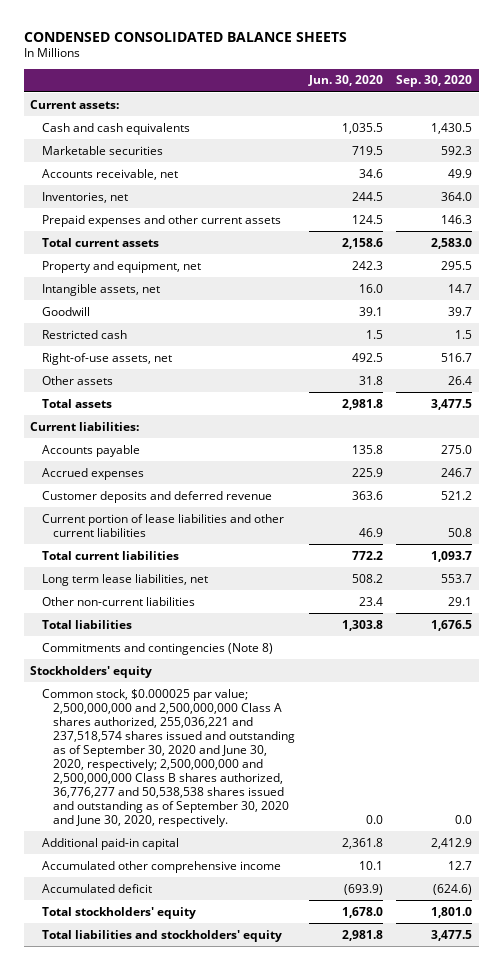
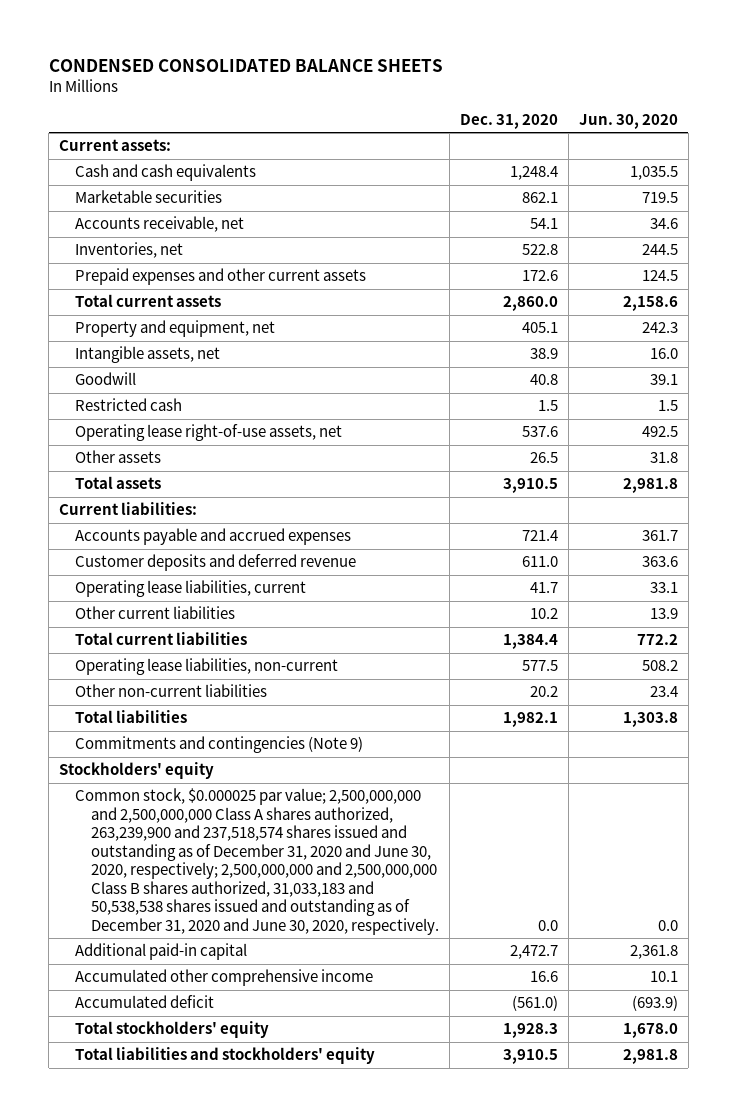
[396,75,473,88] Sep. 30, 2020 -> none
none -> [459,114,558,130] Dec. 31, 2020
[41,352,172,365] Right-of-use assets, net -> [75,424,343,442] Operating lease right-of-use assets, net
[41,444,140,457] Accounts payable -> none
[41,467,144,480] Accrued expenses -> none
none -> [75,528,352,546] Accounts payable and accrued expenses
[41,513,284,537] Current portion of lease liabilities and other current liabilities -> none
none -> [75,580,307,598] Operating lease liabilities, current
none -> [75,606,236,620] Other current liabilities
[41,573,208,586] Long term lease liabilities, net -> [75,658,339,676] Operating lease liabilities, non-current
[41,642,273,655] Commitments and contingencies (Note 8) -> [75,736,364,754] Commitments and contingencies (Note 9)
[41,688,296,827] Common stock, $0.000025 par value; 2,500,000,000 and 2,500,000,000 Class A shares authorized, 255,036,221 and 237,518,574 shares issued and outstanding as of September 30, 2020 and June 30, 2020, respectively; 2,500,000,000 and 2,500,000,000 Class B shares authorized, 36,776,277 and 50,538,538 shares issued and outstanding as of September 30, 2020 and June 30, 2020, respectively. -> [75,788,439,935] Common stock, $0.000025 par value; 2,500,000,000 and 2,500,000,000 Class A shares authorized, 263,239,900 and 237,518,574 shares issued and outstanding as of December 31, 2020 and June 30, 2020, respectively; 2,500,000,000 and 2,500,000,000 Class B shares authorized, 31,033,183 and 50,538,538 shares issued and outstanding as of December 31, 2020 and June 30, 2020, respectively.

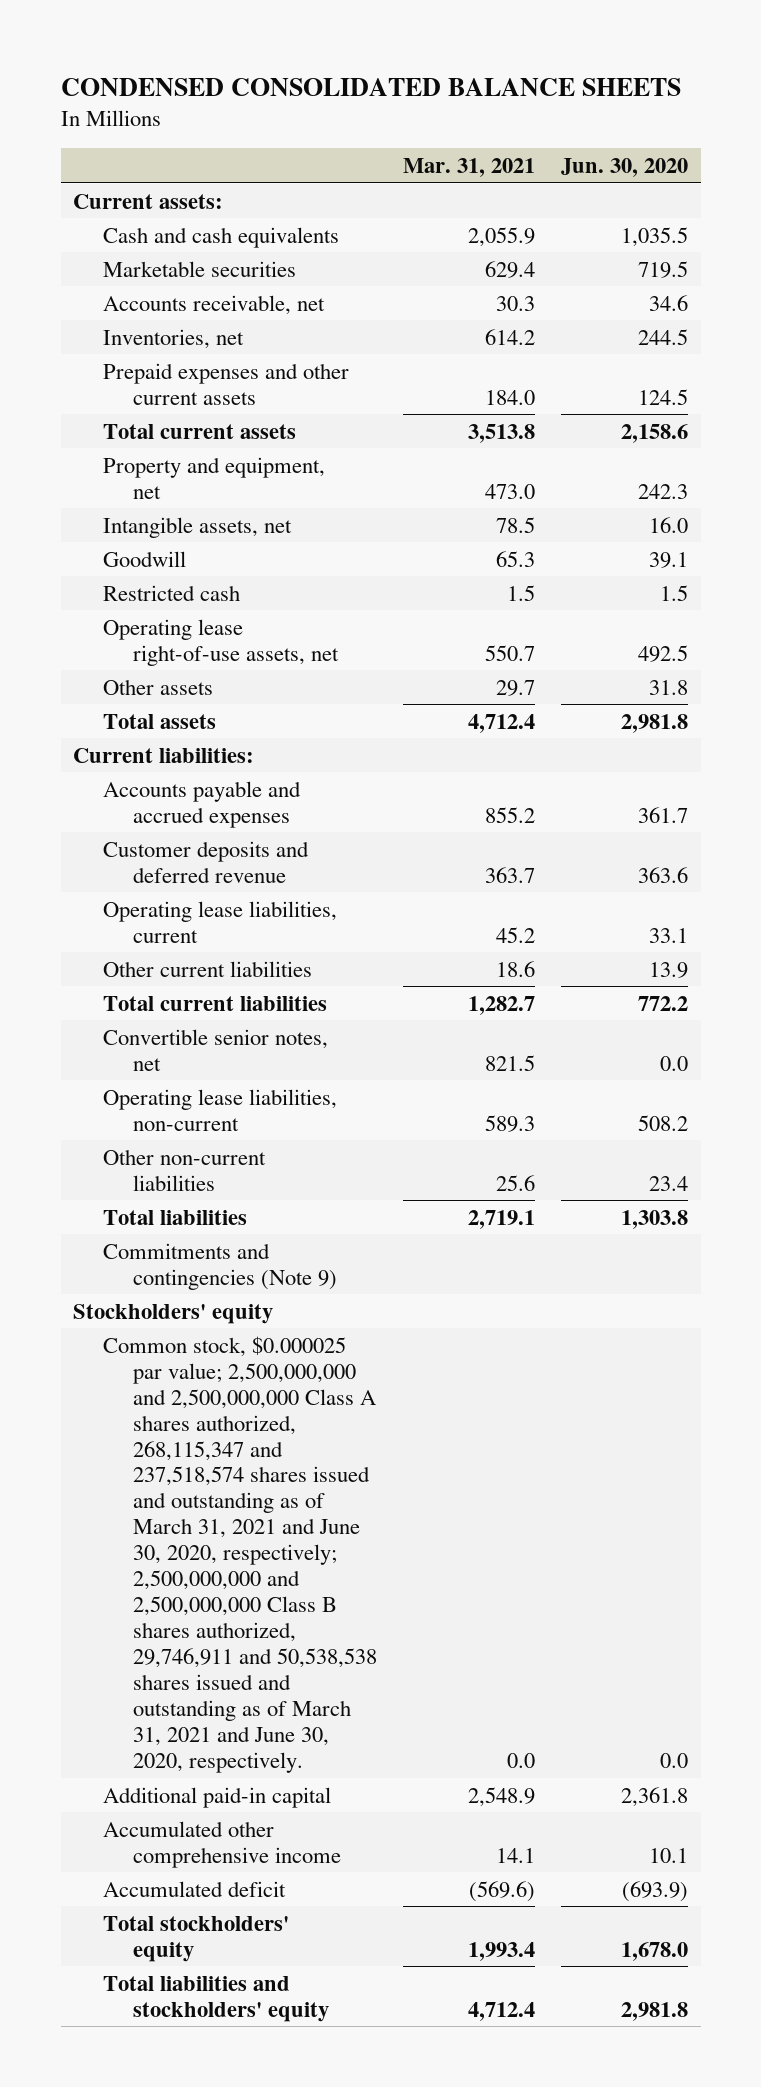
[459,114,558,130] Dec. 31, 2020 -> none
none -> [403,158,536,178] Mar. 31, 2021
none -> [103,1028,329,1071] Convertible senior notes, net
[75,788,439,935] Common stock, $0.000025 par value; 2,500,000,000 and 2,500,000,000 Class A shares authorized, 263,239,900 and 237,518,574 shares issued and outstanding as of December 31, 2020 and June 30, 2020, respectively; 2,500,000,000 and 2,500,000,000 Class B shares authorized, 31,033,183 and 50,538,538 shares issued and outstanding as of December 31, 2020 and June 30, 2020, respectively. -> [103,1335,378,1774] Common stock, $0.000025 par value; 2,500,000,000 and 2,500,000,000 Class A shares authorized, 268,115,347 and 237,518,574 shares issued and outstanding as of March 31, 2021 and June 30, 2020, respectively; 2,500,000,000 and 2,500,000,000 Class B shares authorized, 29,746,911 and 50,538,538 shares issued and outstanding as of March 31, 2021 and June 30, 2020, respectively.

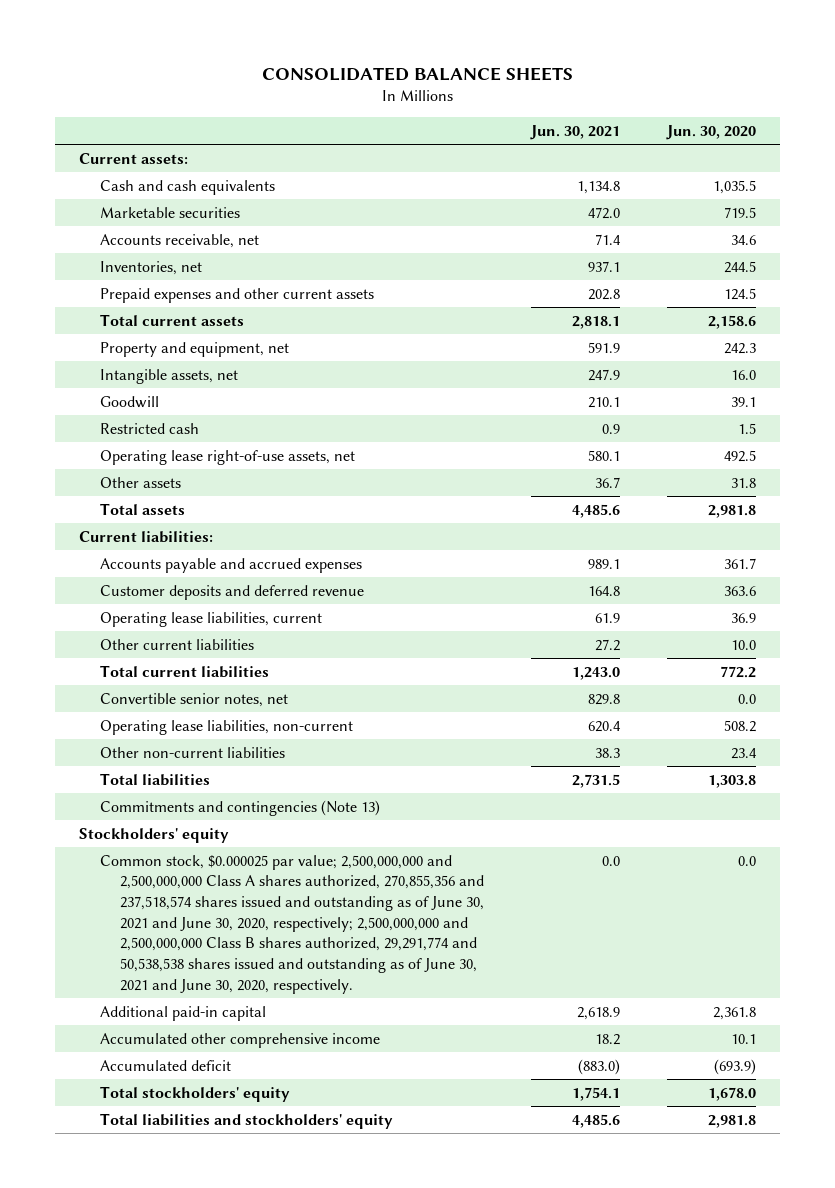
[60,77,681,96] CONDENSED CONSOLIDATED BALANCE SHEETS -> [261,66,573,81] CONSOLIDATED BALANCE SHEETS
[403,158,536,178] Mar. 31, 2021 -> none
none -> [530,125,621,141] Jun. 30, 2021
[648,927,688,943] 33.1 -> [731,612,757,623] 36.9
[648,961,688,978] 13.9 -> [731,639,757,650] 10.0
[103,1242,338,1290] Commitments and contingencies (Note 9) -> [99,799,380,816] Commitments and contingencies (Note 13)
[103,1335,378,1774] Common stock, $0.000025 par value; 2,500,000,000 and 2,500,000,000 Class A shares authorized, 268,115,347 and 237,518,574 shares issued and outstanding as of March 31, 2021 and June 30, 2020, respectively; 2,500,000,000 and 2,500,000,000 Class B shares authorized, 29,746,911 and 50,538,538 shares issued and outstanding as of March 31, 2021 and June 30, 2020, respectively. -> [99,854,485,994] Common stock, $0.000025 par value; 2,500,000,000 and 2,500,000,000 Class A shares authorized, 270,855,356 and 237,518,574 shares issued and outstanding as of June 30, 2021 and June 30, 2020, respectively; 2,500,000,000 and 2,500,000,000 Class B shares authorized, 29,291,774 and 50,538,538 shares issued and outstanding as of June 30, 2021 and June 30, 2020, respectively.

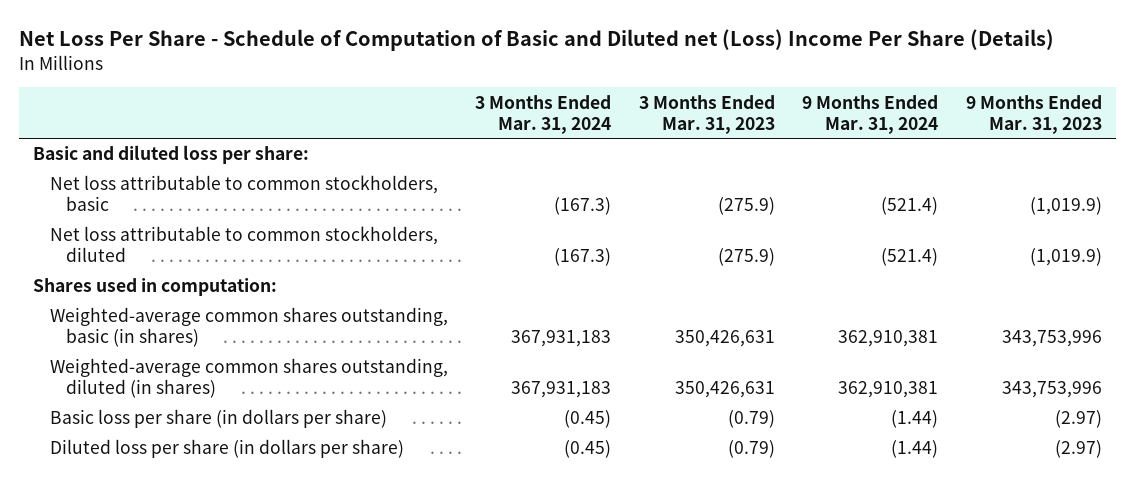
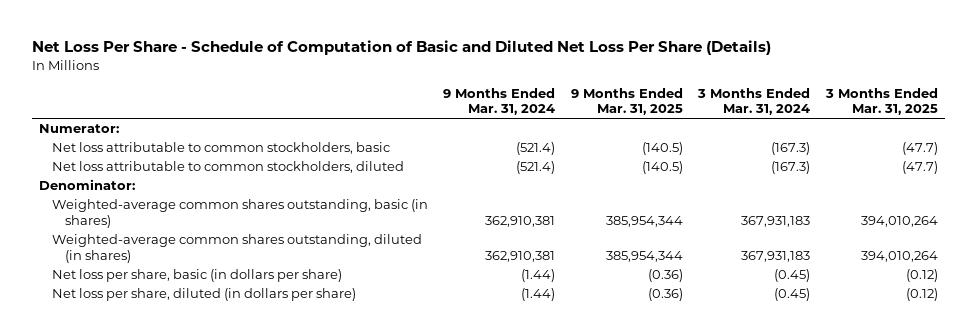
[19,29,1055,52] Net Loss Per Share - Schedule of Computation of Basic and Diluted net (Loss) Income Per Share (Details) -> [31,40,771,56] Net Loss Per Share - Schedule of Computation of Basic and Diluted Net Loss Per Share (Details)
[638,94,775,134] 3 Months Ended Mar. 31, 2023 -> none
[966,94,1103,134] 9 Months Ended Mar. 31, 2023 -> none
none -> [570,87,683,116] 9 Months Ended Mar. 31, 2025
none -> [824,87,938,116] 3 Months Ended Mar. 31, 2025
[33,145,310,165] Basic and diluted loss per share: -> [39,124,120,134] Numerator:
[33,278,278,297] Shares used in computation: -> [39,179,136,191] Denominator:
[49,409,387,429] Basic loss per share (in dollars per share) -> [52,269,343,283] Net loss per share, basic (in dollars per share)
[49,439,404,459] Diluted loss per share (in dollars per share) -> [52,288,357,302] Net loss per share, diluted (in dollars per share)

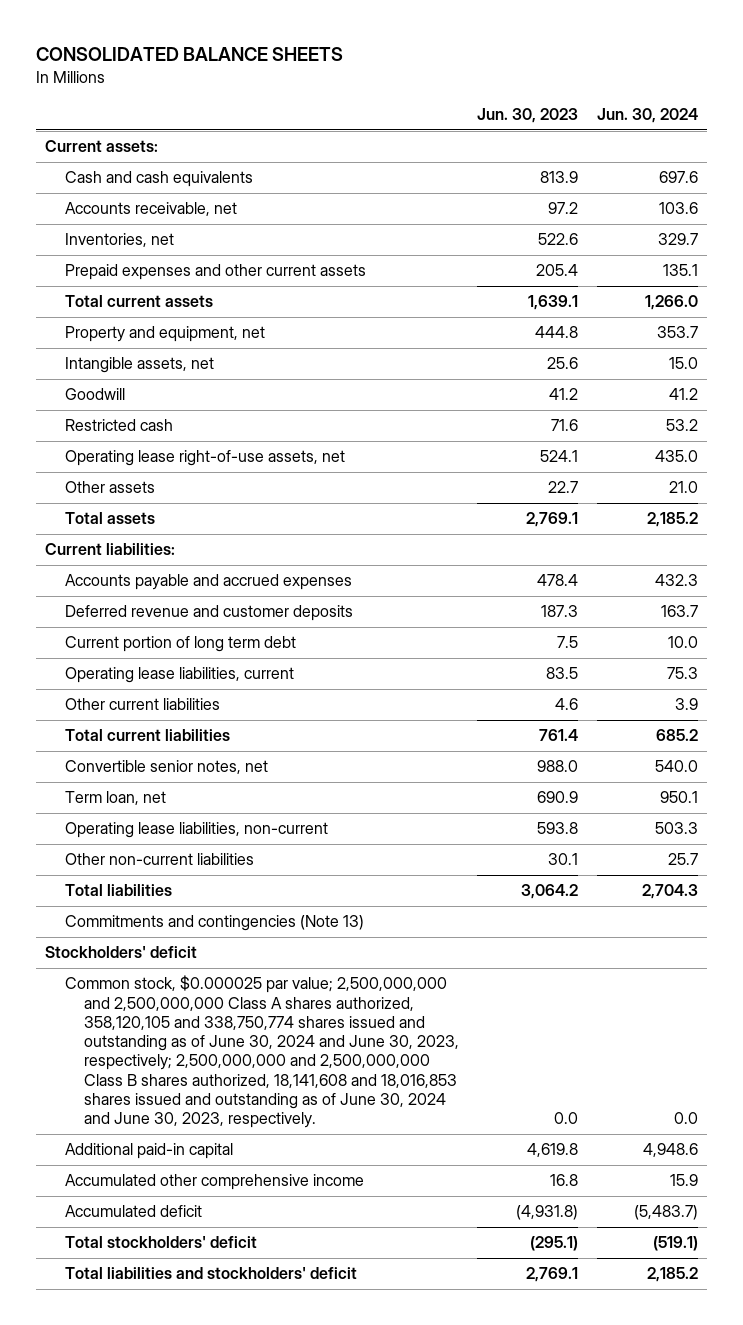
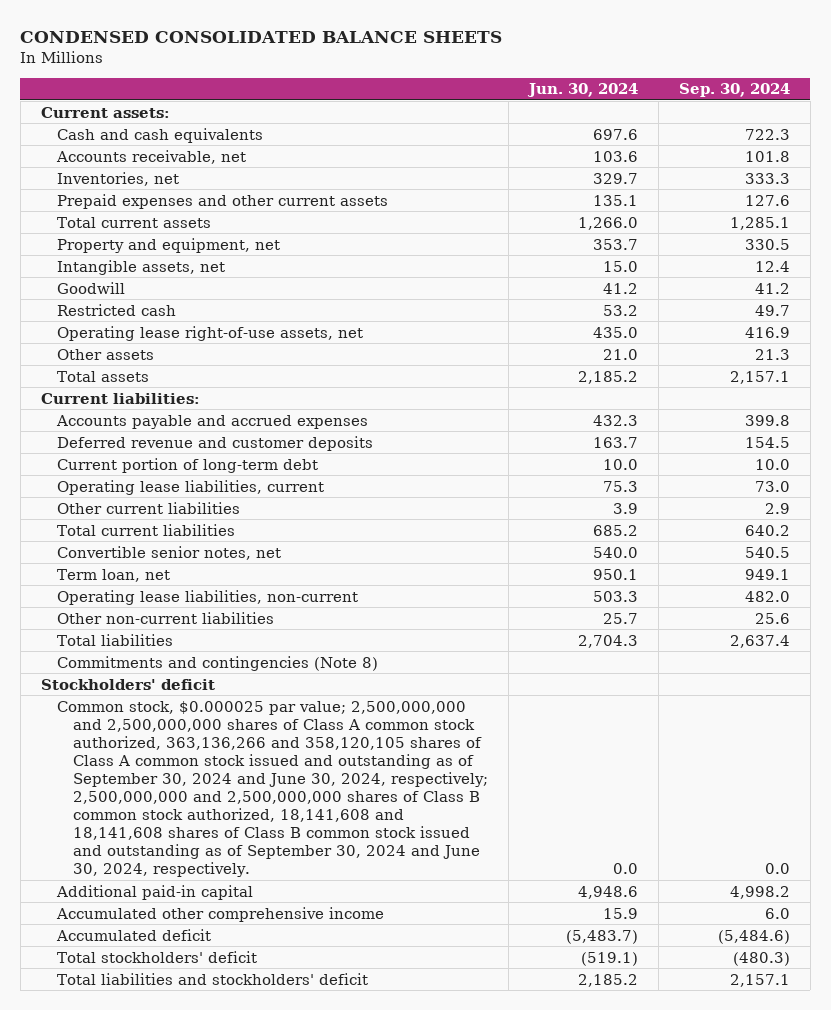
[36,46,344,61] CONSOLIDATED BALANCE SHEETS -> [20,31,503,44] CONDENSED CONSOLIDATED BALANCE SHEETS
[477,107,579,123] Jun. 30, 2023 -> none
none -> [678,83,790,98] Sep. 30, 2024
[64,636,296,653] Current portion of long term debt -> [56,457,318,473] Current portion of long-term debt
[64,915,364,932] Commitments and contingencies (Note 13) -> [56,655,378,671] Commitments and contingencies (Note 8)
[64,975,460,1129] Common stock, $0.000025 par value; 2,500,000,000 and 2,500,000,000 Class A shares authorized, 358,120,105 and 338,750,774 shares issued and outstanding as of June 30, 2024 and June 30, 2023, respectively; 2,500,000,000 and 2,500,000,000 Class B shares authorized, 18,141,608 and 18,016,853 shares issued and outstanding as of June 30, 2024 and June 30, 2023, respectively. -> [56,700,488,878] Common stock, $0.000025 par value; 2,500,000,000 and 2,500,000,000 shares of Class A common stock authorized, 363,136,266 and 358,120,105 shares of Class A common stock issued and outstanding as of September 30, 2024 and June 30, 2024, respectively; 2,500,000,000 and 2,500,000,000 shares of Class B common stock authorized, 18,141,608 and 18,141,608 shares of Class B common stock issued and outstanding as of September 30, 2024 and June 30, 2024, respectively.

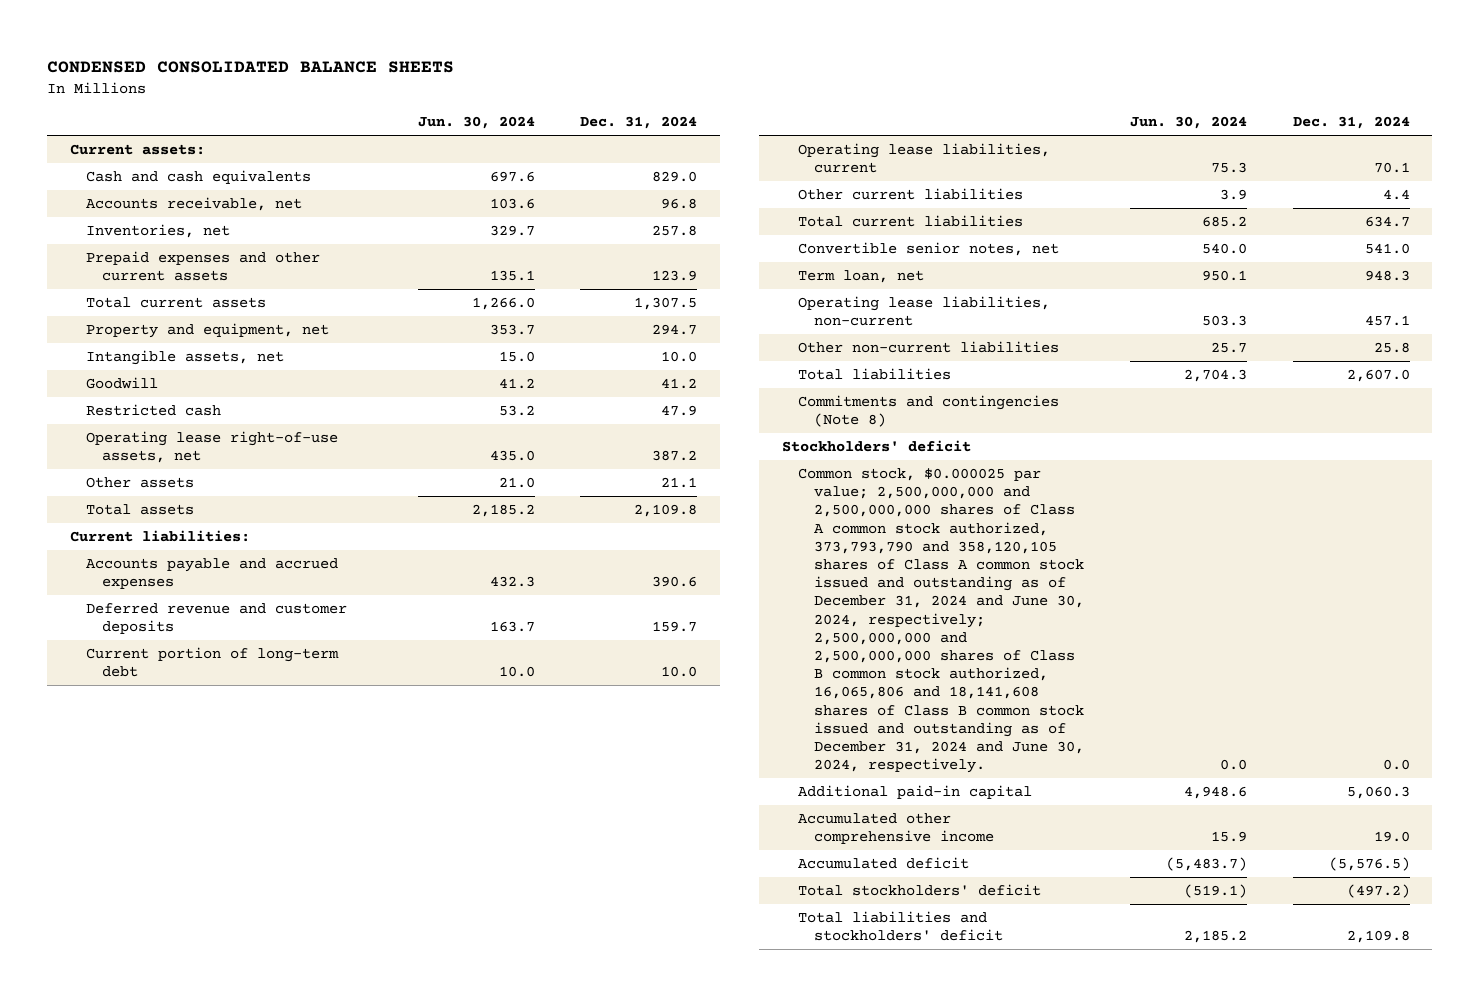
[678,83,790,98] Sep. 30, 2024 -> none
none -> [580,116,698,130] Dec. 31, 2024
[56,700,488,878] Common stock, $0.000025 par value; 2,500,000,000 and 2,500,000,000 shares of Class A common stock authorized, 363,136,266 and 358,120,105 shares of Class A common stock issued and outstanding as of September 30, 2024 and June 30, 2024, respectively; 2,500,000,000 and 2,500,000,000 shares of Class B common stock authorized, 18,141,608 and 18,141,608 shares of Class B common stock issued and outstanding as of September 30, 2024 and June 30, 2024, respectively. -> [798,467,1085,774] Common stock, $0.000025 par value; 2,500,000,000 and 2,500,000,000 shares of Class A common stock authorized, 373,793,790 and 358,120,105 shares of Class A common stock issued and outstanding as of December 31, 2024 and June 30, 2024, respectively; 2,500,000,000 and 2,500,000,000 shares of Class B common stock authorized, 16,065,806 and 18,141,608 shares of Class B common stock issued and outstanding as of December 31, 2024 and June 30, 2024, respectively.

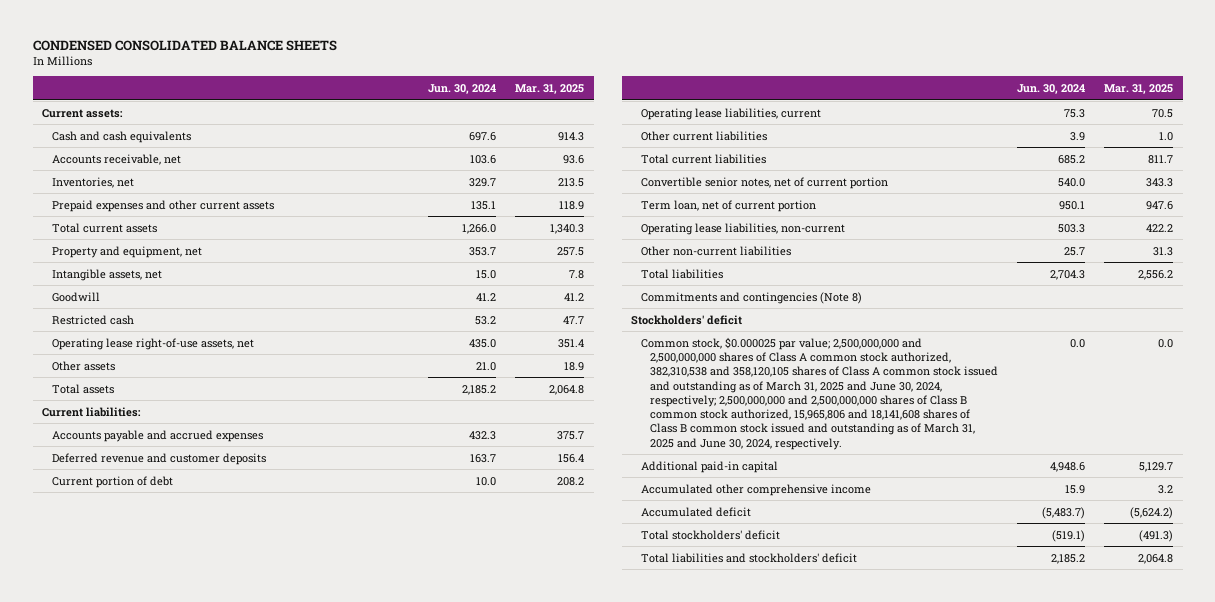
[580,116,698,130] Dec. 31, 2024 -> none
none -> [515,83,585,94] Mar. 31, 2025
[86,646,340,678] Current portion of long-term debt -> [51,475,173,488] Current portion of debt
[798,241,1060,256] Convertible senior notes, net -> [640,176,888,189] Convertible senior notes, net of current portion
[798,269,925,283] Term loan, net -> [640,199,816,212] Term loan, net of current portion
[798,467,1085,774] Common stock, $0.000025 par value; 2,500,000,000 and 2,500,000,000 shares of Class A common stock authorized, 373,793,790 and 358,120,105 shares of Class A common stock issued and outstanding as of December 31, 2024 and June 30, 2024, respectively; 2,500,000,000 and 2,500,000,000 shares of Class B common stock authorized, 16,065,806 and 18,141,608 shares of Class B common stock issued and outstanding as of December 31, 2024 and June 30, 2024, respectively. -> [640,336,999,450] Common stock, $0.000025 par value; 2,500,000,000 and 2,500,000,000 shares of Class A common stock authorized, 382,310,538 and 358,120,105 shares of Class A common stock issued and outstanding as of March 31, 2025 and June 30, 2024, respectively; 2,500,000,000 and 2,500,000,000 shares of Class B common stock authorized, 15,965,806 and 18,141,608 shares of Class B common stock issued and outstanding as of March 31, 2025 and June 30, 2024, respectively.

